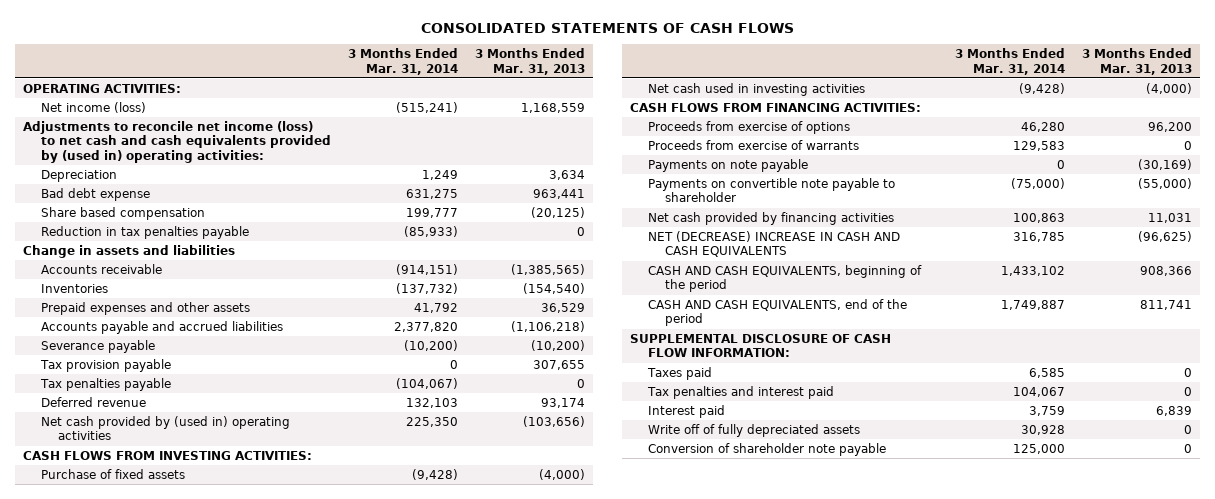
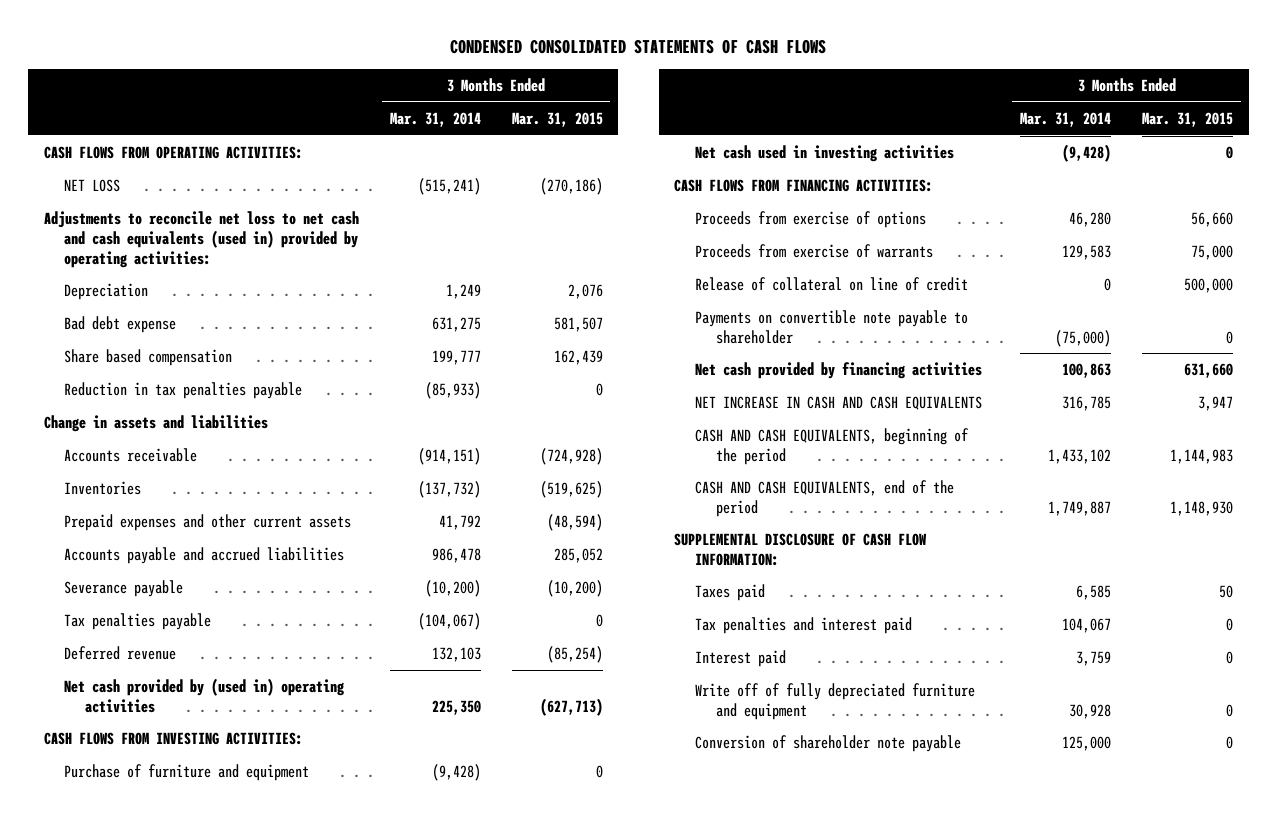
[421,22,795,33] CONSOLIDATED STATEMENTS OF CASH FLOWS -> [450,39,827,55] CONDENSED CONSOLIDATED STATEMENTS OF CASH FLOWS
[474,48,585,75] 3 Months Ended Mar. 31, 2013 -> none
none -> [511,111,603,127] Mar. 31, 2015
[23,83,182,93] OPERATING ACTIVITIES: -> none
none -> [43,145,303,159] CASH FLOWS FROM OPERATING ACTIVITIES:
[40,101,146,113] Net income (loss) -> [64,178,121,192] NET LOSS
[23,120,331,164] Adjustments to reconcile net income (loss) to net cash and cash equivalents provided by (used in) operating activities: -> [43,210,359,268] Adjustments to reconcile net loss to net cash and cash equivalents (used in) provided by operating activities:
[40,301,250,315] Prepaid expenses and other assets -> [64,513,352,531] Prepaid expenses and other current assets
[393,321,458,332] 2,377,820 -> [431,547,481,563] 986,478
[39,358,171,372] Tax provision payable -> none
[40,468,185,479] Purchase of fixed assets -> [64,763,310,781] Purchase of furniture and equipment
[647,158,808,172] Payments on note payable -> none
none -> [694,276,968,291] Release of collateral on line of credit
[647,230,900,258] NET (DECREASE) INCREASE IN CASH AND CASH EQUIVALENTS -> [694,395,982,410] NET INCREASE IN CASH AND CASH EQUIVALENTS
[647,423,860,437] Write off of fully depreciated assets -> [694,682,975,720] Write off of fully depreciated furniture and equipment

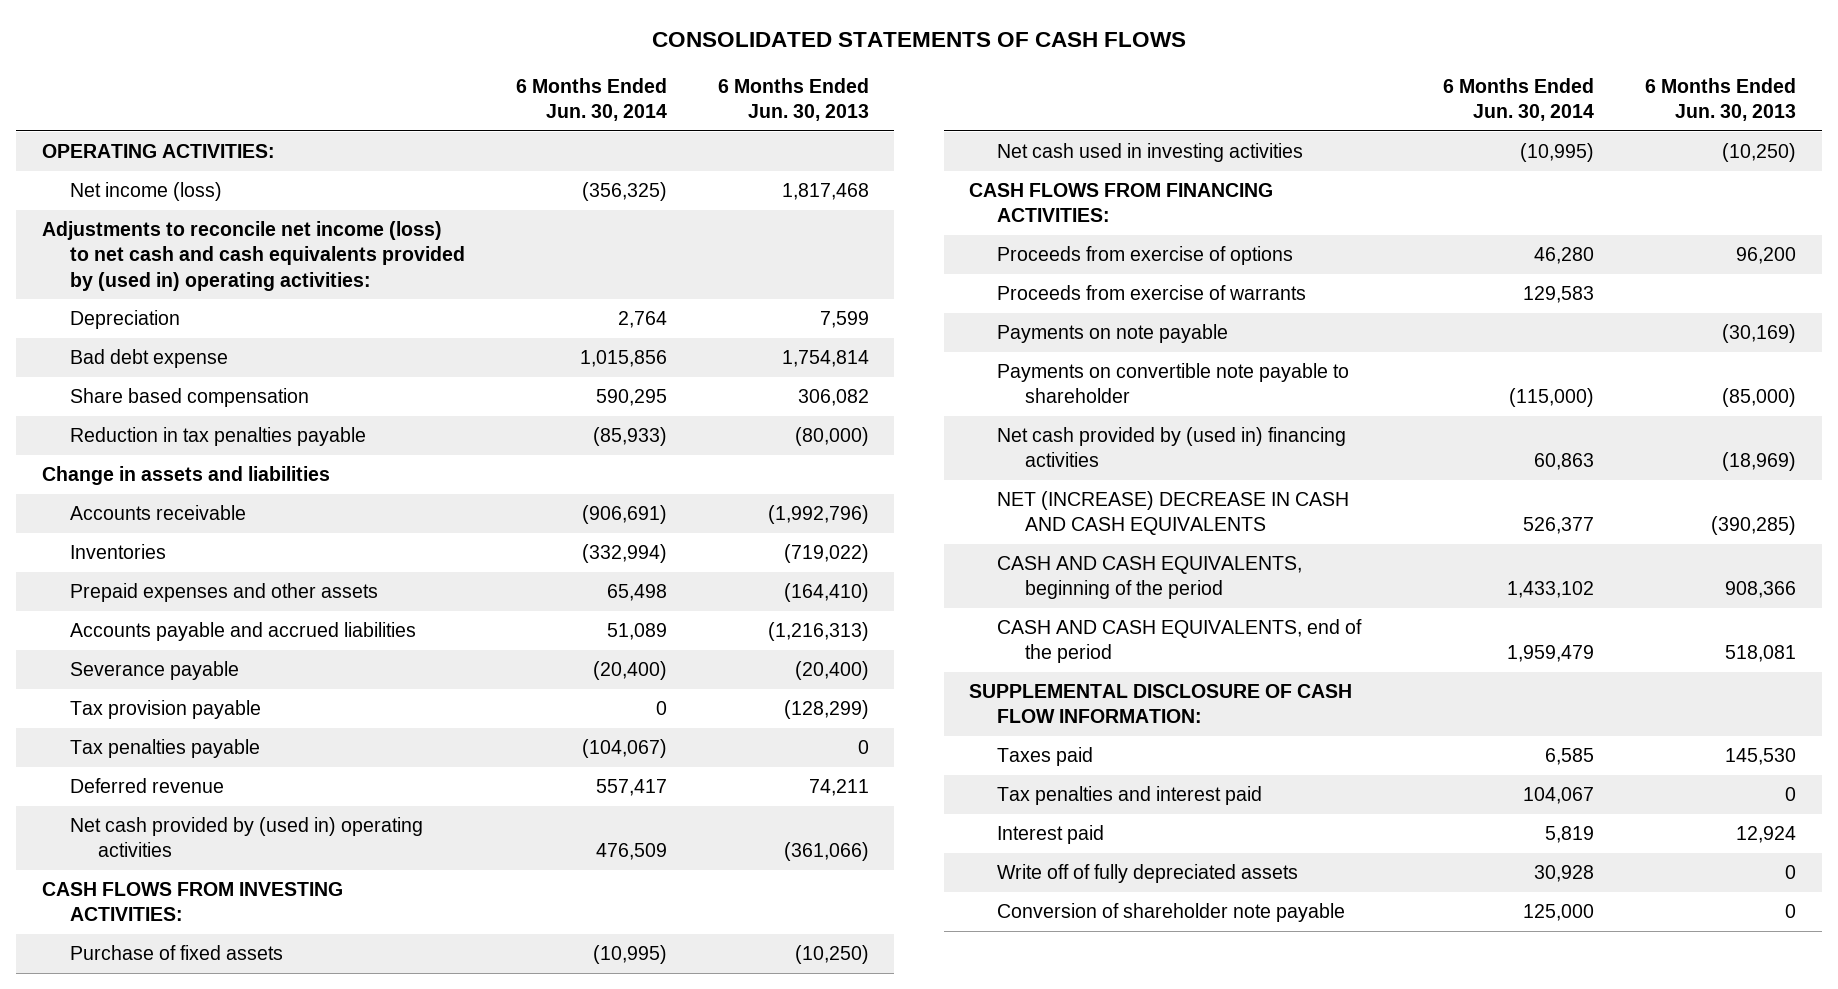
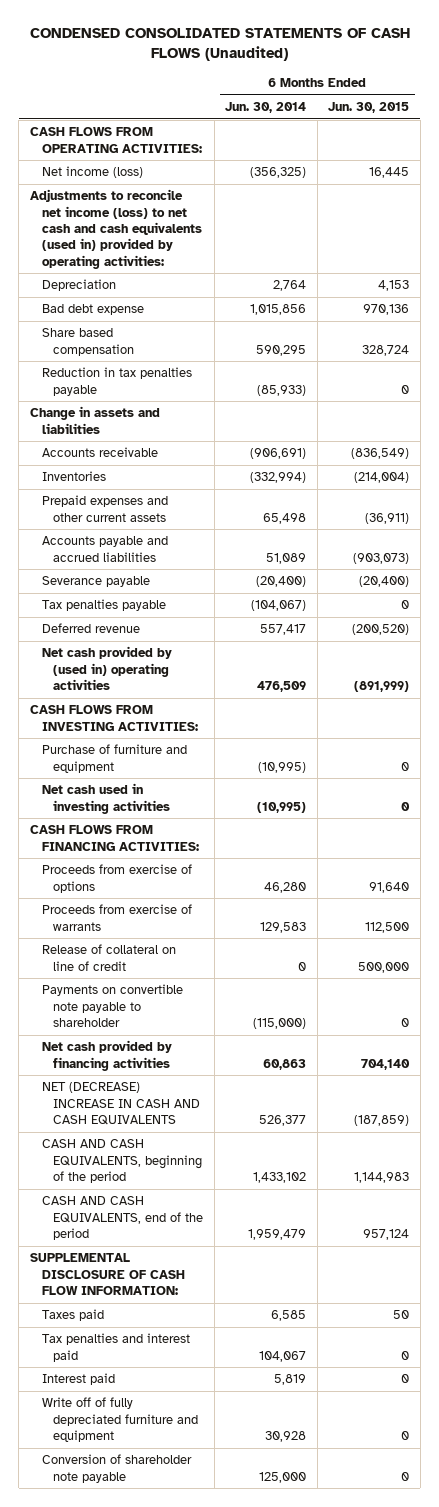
[652,31,1187,47] CONSOLIDATED STATEMENTS OF CASH FLOWS -> [29,28,410,62] CONDENSED CONSOLIDATED STATEMENTS OF CASH FLOWS (Unaudited)
[717,77,869,122] 6 Months Ended Jun. 30, 2013 -> none
none -> [328,102,410,114] Jun. 30, 2015
[41,144,275,159] OPERATING ACTIVITIES: -> none
none -> [29,127,202,153] CASH FLOWS FROM OPERATING ACTIVITIES:
[41,221,465,291] Adjustments to reconcile net income (loss) to net cash and cash equivalents provided by (used in) operating activities: -> [29,189,202,269] Adjustments to reconcile net income (loss) to net cash and cash equivalents (used in) provided by operating activities:
[69,583,378,603] Prepaid expenses and other assets -> [41,495,168,522] Prepaid expenses and other current assets
[69,700,261,720] Tax provision payable -> none
[69,945,283,961] Purchase of fixed assets -> [41,744,187,773] Purchase of furniture and equipment
[997,324,1229,344] Payments on note payable -> none
none -> [41,944,176,971] Release of collateral on line of credit
[997,427,1347,468] Net cash provided by (used in) financing activities -> [41,1040,172,1071] Net cash provided by financing activities
[997,491,1350,536] NET (INCREASE) DECREASE IN CASH AND CASH EQUIVALENTS -> [41,1082,201,1125] NET (DECREASE) INCREASE IN CASH AND CASH EQUIVALENTS
[997,864,1299,884] Write off of fully depreciated assets -> [41,1397,199,1442] Write off of fully depreciated furniture and equipment

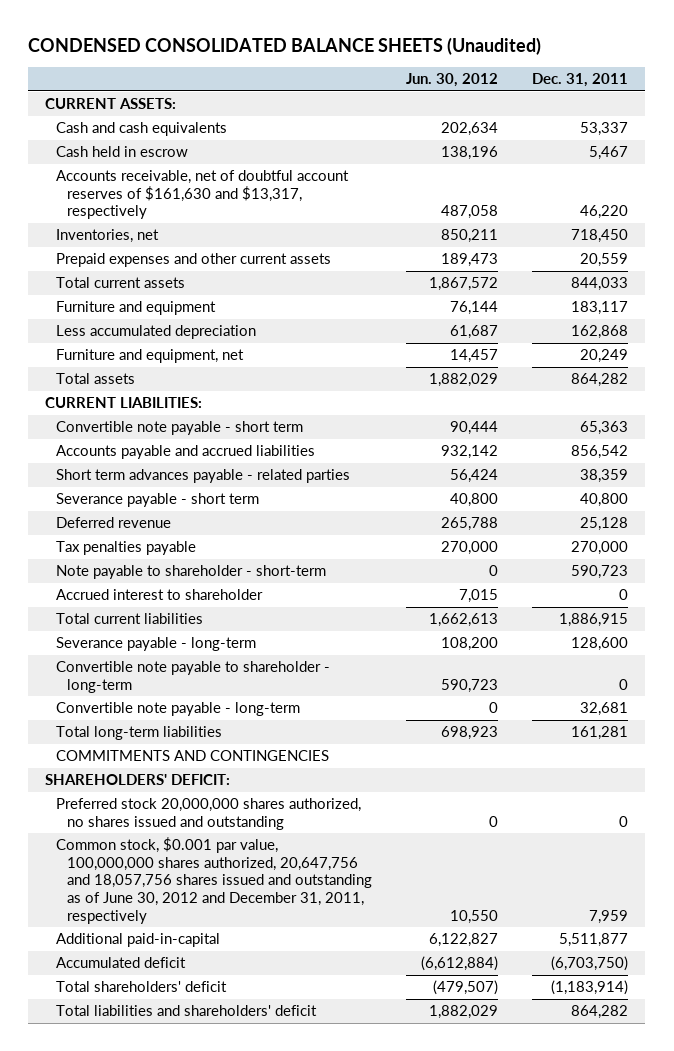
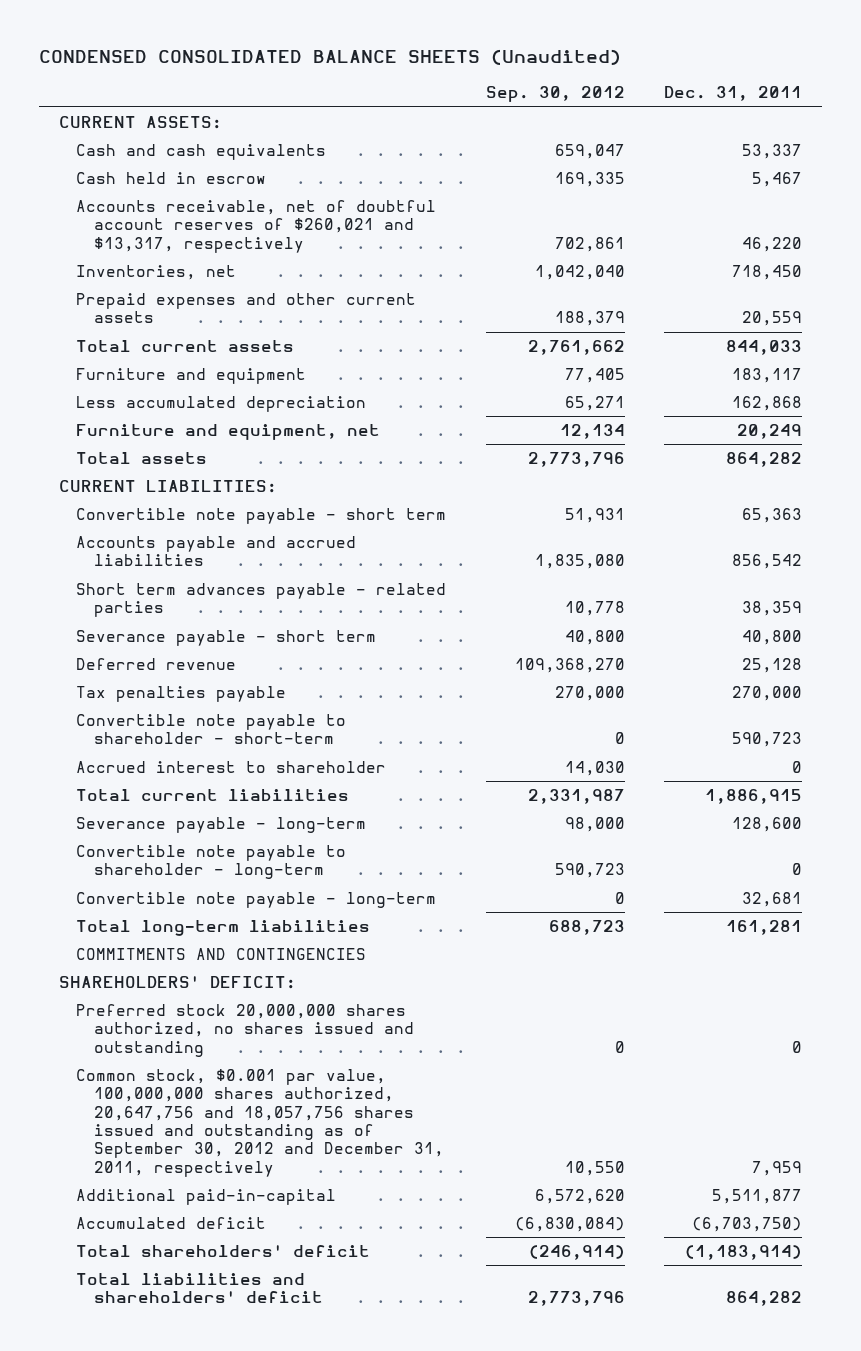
[406,73,499,88] Jun. 30, 2012 -> none
none -> [485,86,625,103] Sep. 30, 2012
[56,170,350,220] Accounts receivable, net of doubtful account reserves of $161,630 and $13,317, respectively -> [76,199,437,253] Accounts receivable, net of doubtful account reserves of $260,021 and $13,317, respectively
[56,565,327,580] Note payable to shareholder - short-term -> [76,713,347,745] Convertible note payable to shareholder - short-term
[56,837,373,924] Common stock, $0.001 par value, 100,000,000 shares authorized, 20,647,756 and 18,057,756 shares issued and outstanding as of June 30, 2012 and December 31, 2011, respectively -> [76,1068,444,1177] Common stock, $0.001 par value, 100,000,000 shares authorized, 20,647,756 and 18,057,756 shares issued and outstanding as of September 30, 2012 and December 31, 2011, respectively

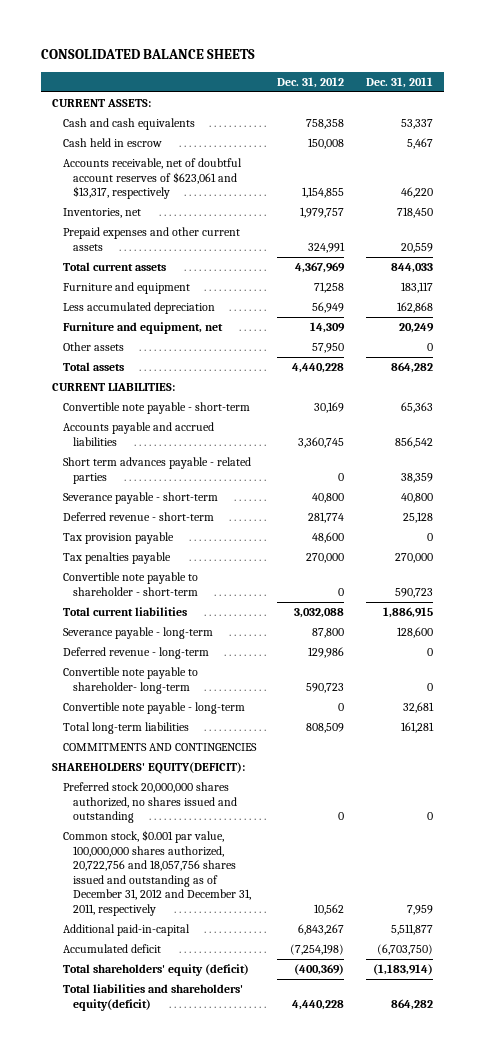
[39,49,622,66] CONDENSED CONSOLIDATED BALANCE SHEETS (Unaudited) -> [40,49,255,60] CONSOLIDATED BALANCE SHEETS
[485,86,625,103] Sep. 30, 2012 -> none
none -> [277,76,345,88] Dec. 31, 2012
[76,199,437,253] Accounts receivable, net of doubtful account reserves of $260,021 and $13,317, respectively -> [62,158,242,200] Accounts receivable, net of doubtful account reserves of $623,061 and $13,317, respectively
none -> [62,342,124,352] Other assets
[76,507,447,524] Convertible note payable - short term -> [62,402,250,415] Convertible note payable - short-term
[76,629,377,646] Severance payable - short term -> [62,492,218,505] Severance payable - short-term
[76,657,237,670] Deferred revenue -> [62,512,214,522] Deferred revenue - short-term
none -> [62,532,174,545] Tax provision payable
[76,760,387,773] Accrued interest to shareholder -> none
none -> [62,647,209,660] Deferred revenue - long-term
[76,844,347,880] Convertible note payable to shareholder - long-term -> [62,667,198,694] Convertible note payable to shareholder- long-term
[59,975,297,989] SHAREHOLDERS' DEFICIT: -> [51,762,245,775] SHAREHOLDERS' EQUITY(DEFICIT):
[76,1068,444,1177] Common stock, $0.001 par value, 100,000,000 shares authorized, 20,647,756 and 18,057,756 shares issued and outstanding as of September 30, 2012 and December 31, 2011, respectively -> [62,830,252,916] Common stock, $0.001 par value, 100,000,000 shares authorized, 20,722,756 and 18,057,756 shares issued and outstanding as of December 31, 2012 and December 31, 2011, respectively
[76,1244,371,1257] Total shareholders' deficit -> [62,964,249,977] Total shareholders' equity (deficit)
[76,1272,323,1304] Total liabilities and shareholders' deficit -> [62,984,243,1011] Total liabilities and shareholders' equity(deficit)

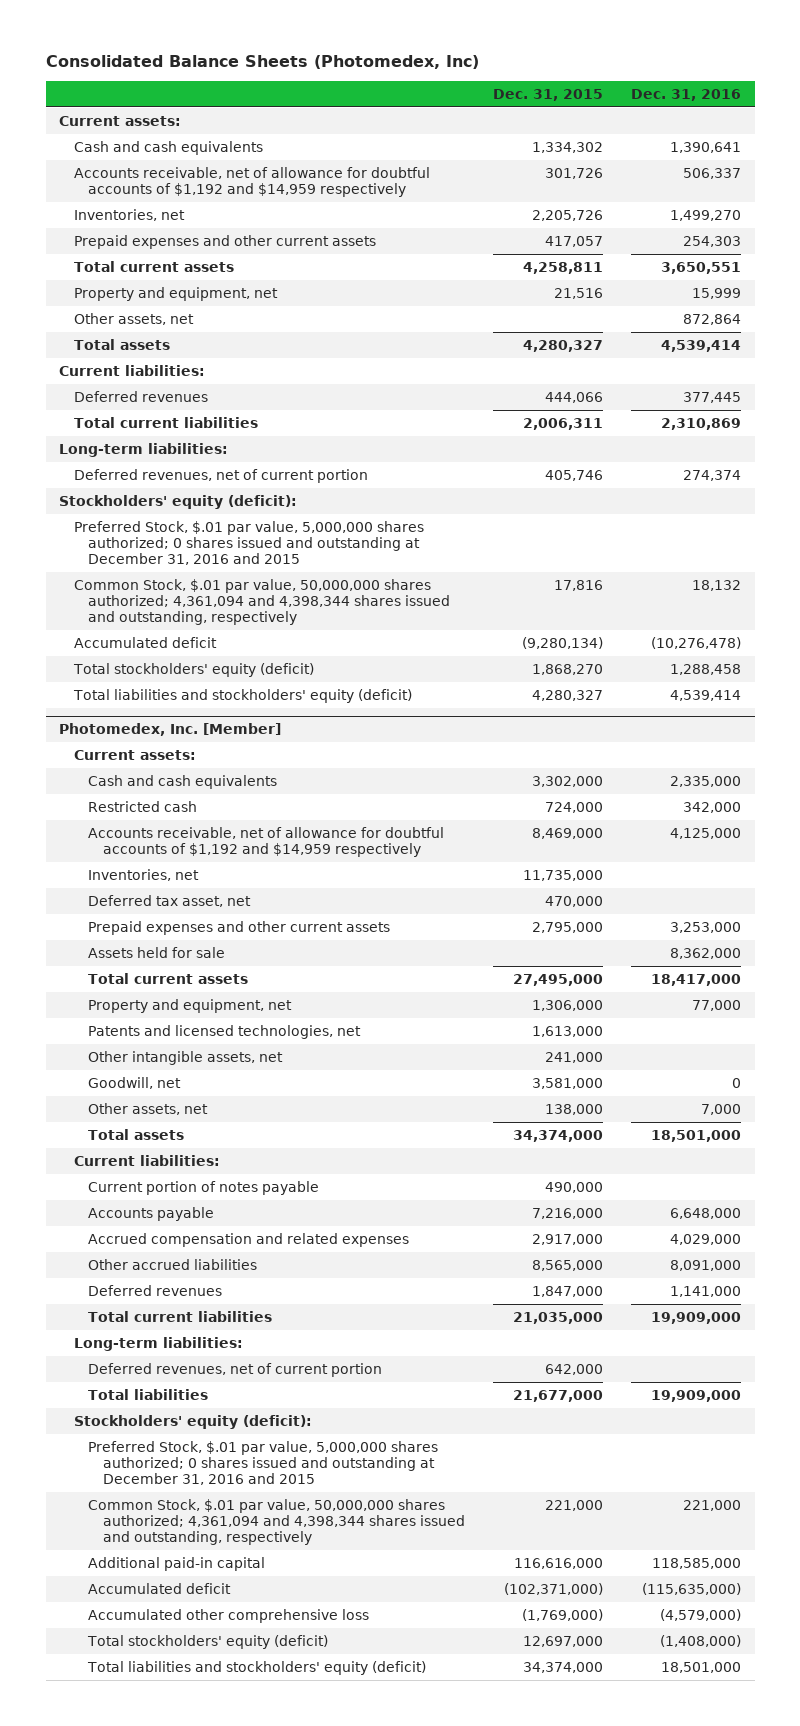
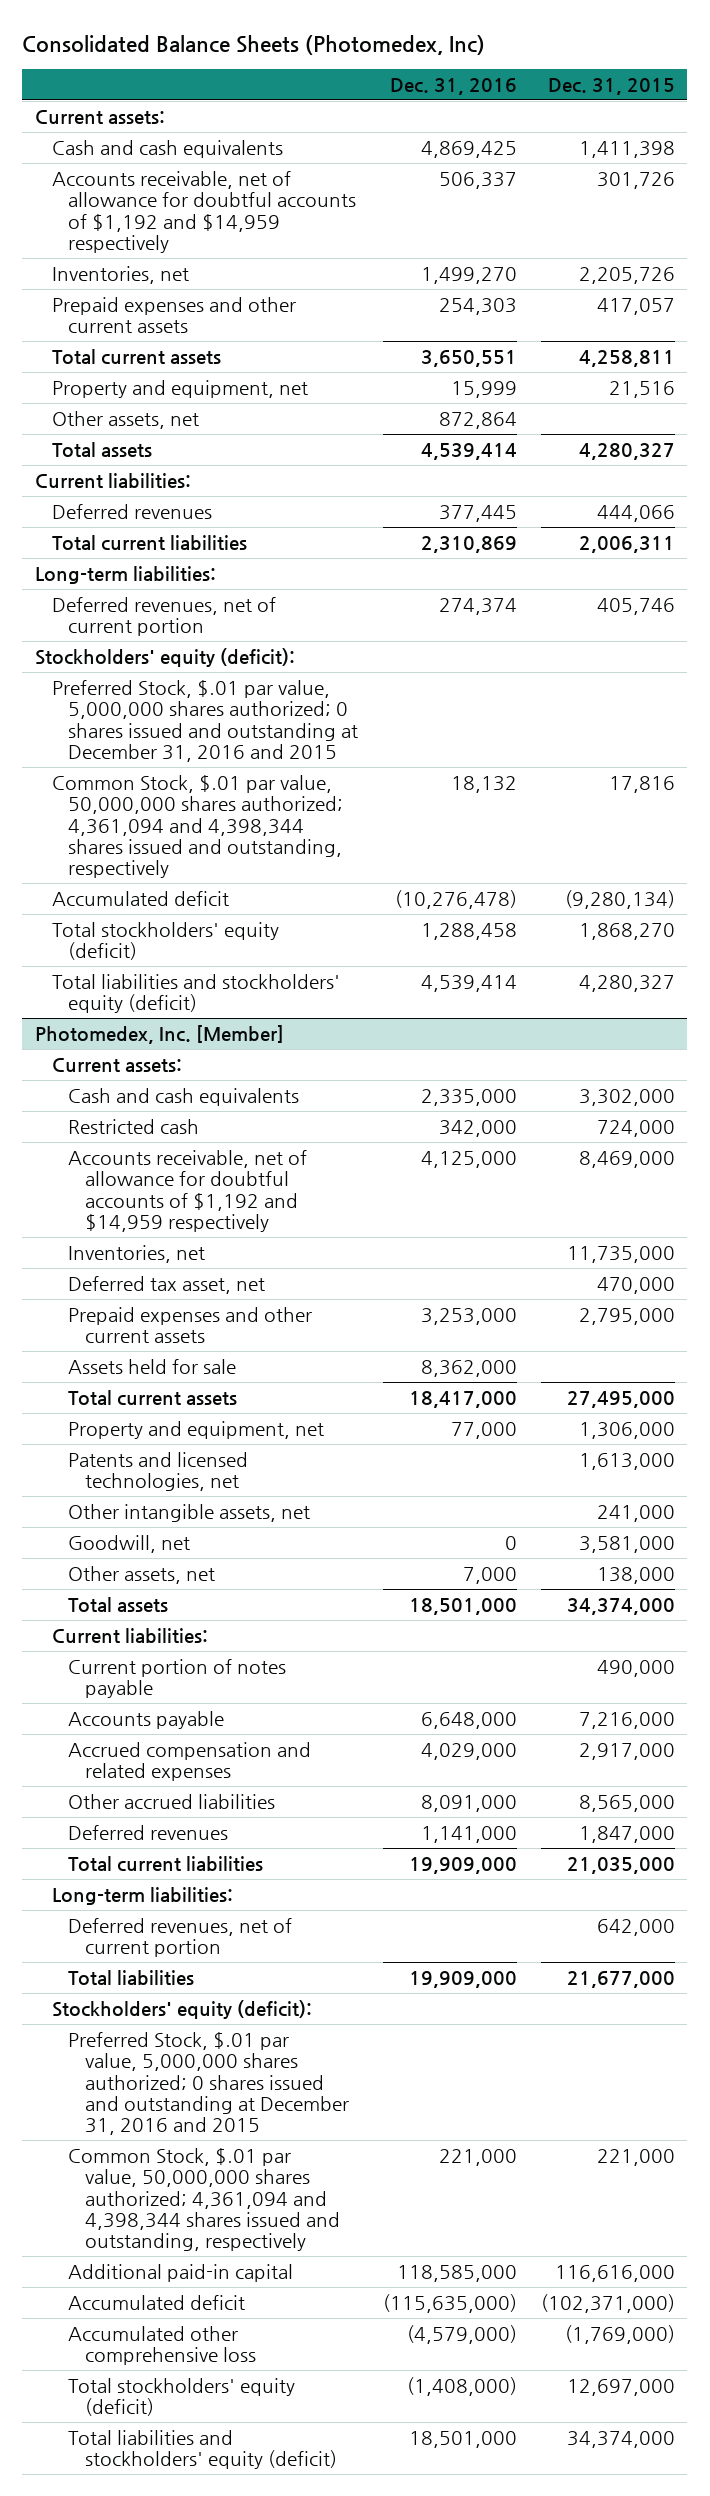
[531,141,603,153] 1,334,302 -> [579,140,676,158] 1,411,398
[669,141,741,153] 1,390,641 -> [420,140,517,158] 4,869,425

